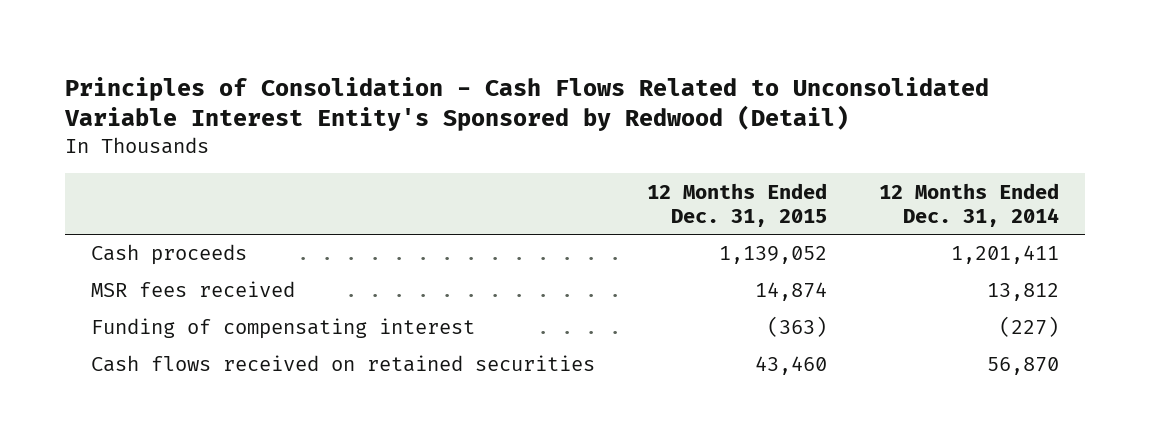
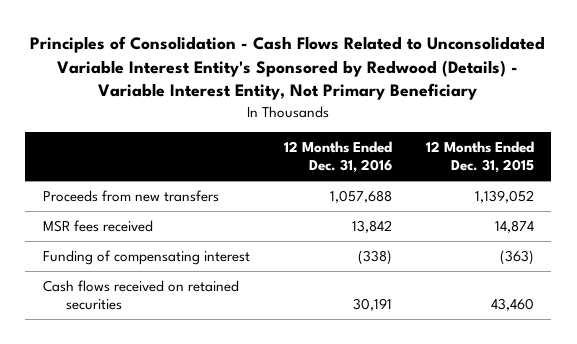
[63,76,989,132] Principles of Consolidation - Cash Flows Related to Unconsolidated Variable Interest Entity's Sponsored by Redwood (Detail) -> [30,36,546,101] Principles of Consolidation - Cash Flows Related to Unconsolidated Variable Interest Entity's Sponsored by Redwood (Details) - Variable Interest Entity, Not Primary Beneficiary
[879,182,1060,227] 12 Months Ended Dec. 31, 2014 -> none
none -> [283,141,392,174] 12 Months Ended Dec. 31, 2016
[90,244,247,266] Cash proceeds -> [42,189,219,202] Proceeds from new transfers

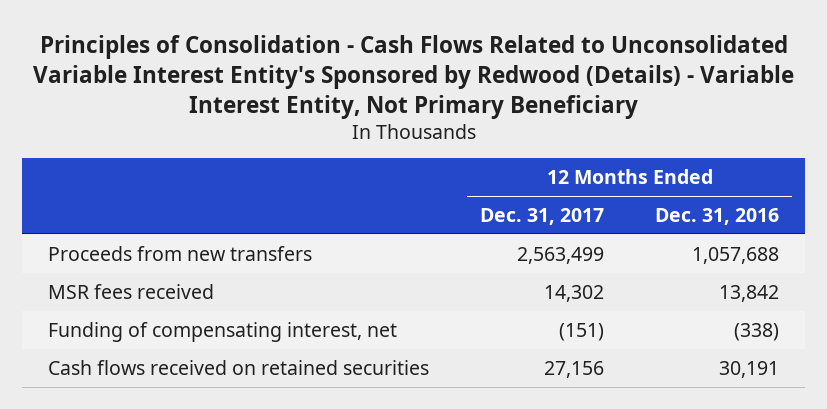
[426,141,535,174] 12 Months Ended Dec. 31, 2015 -> none
none -> [480,207,605,225] Dec. 31, 2017
[42,249,250,265] Funding of compensating interest -> [48,321,398,342] Funding of compensating interest, net

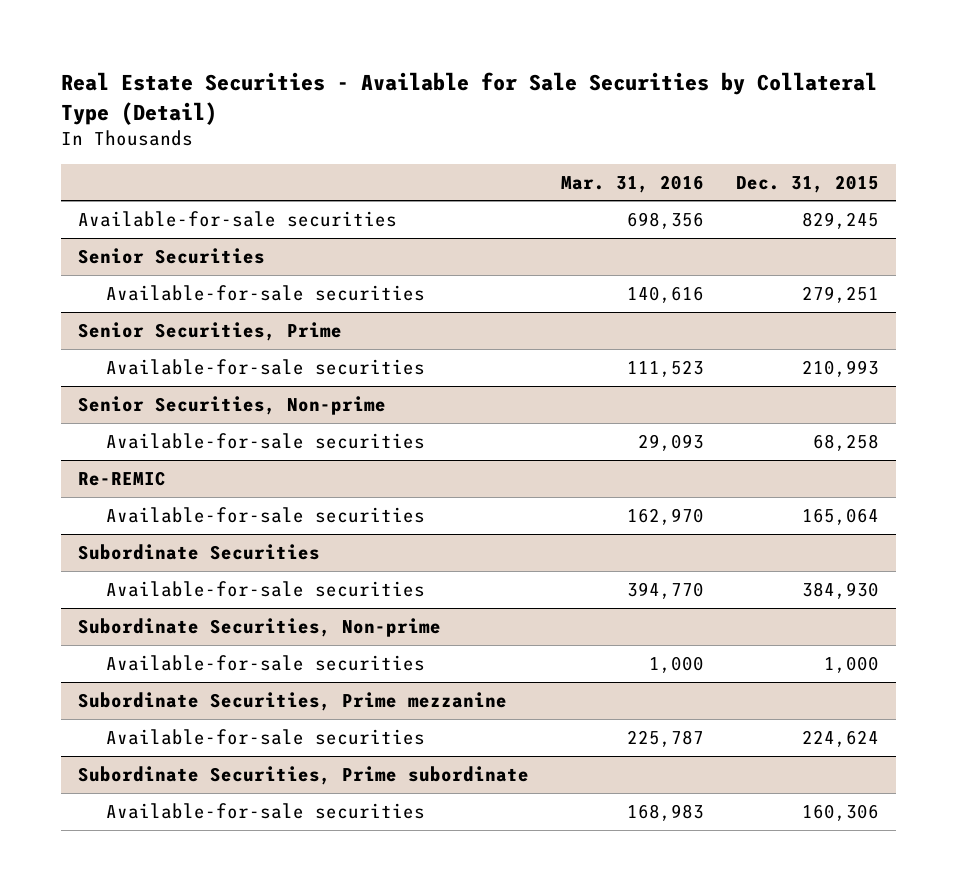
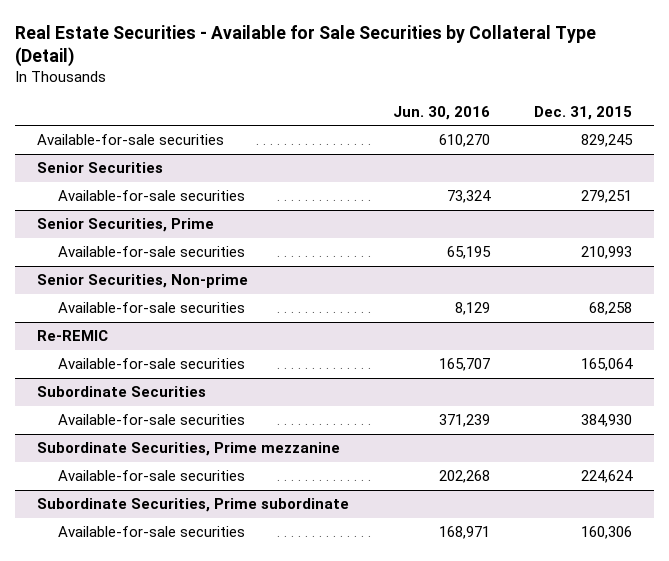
[560,174,704,193] Mar. 31, 2016 -> none
none -> [393,105,491,120] Jun. 30, 2016
[77,617,441,637] Subordinate Securities, Non-prime -> none
[106,654,426,671] Available-for-sale securities -> none

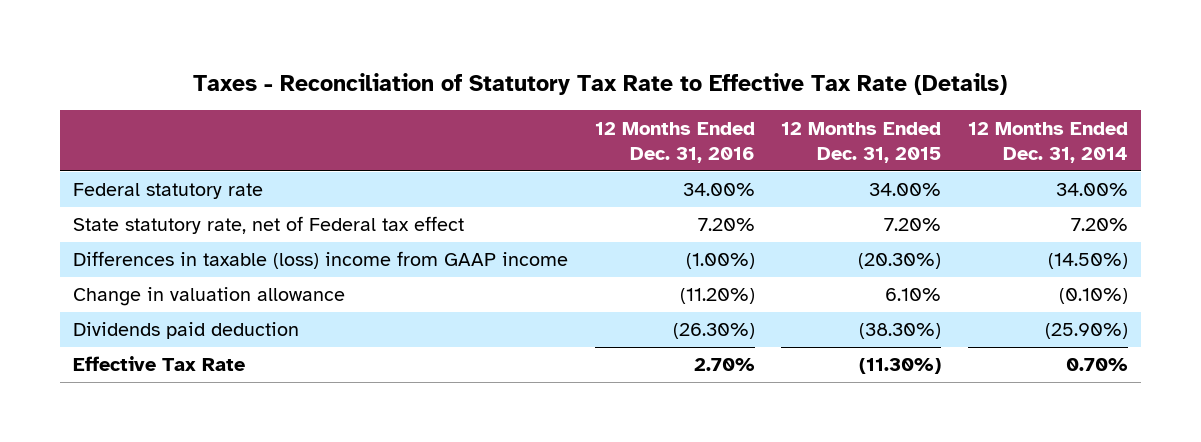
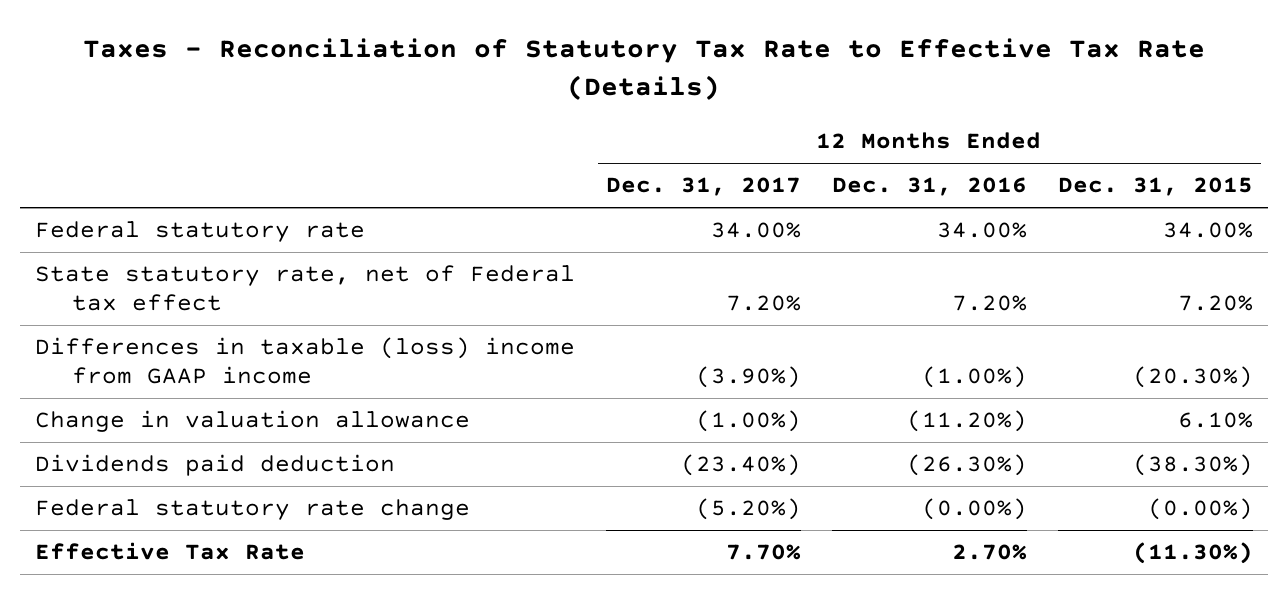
[967,121,1128,163] 12 Months Ended Dec. 31, 2014 -> none
none -> [606,177,802,197] Dec. 31, 2017
none -> [35,499,471,521] Federal statutory rate change

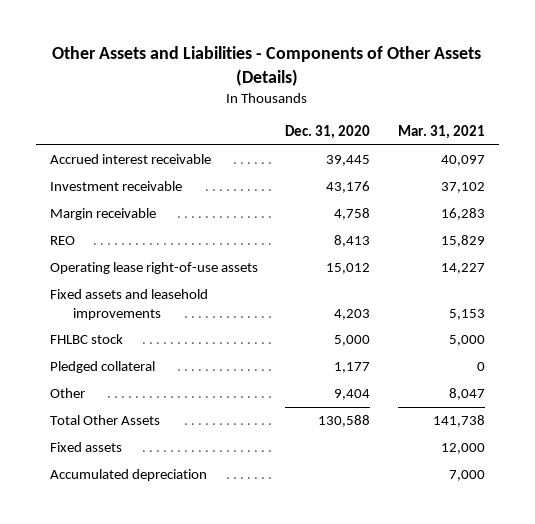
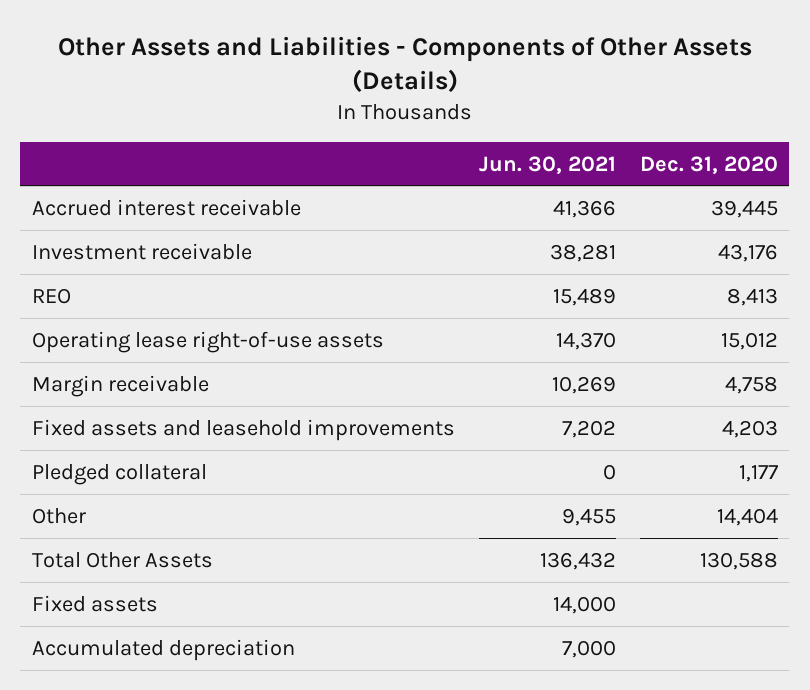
[398,125,486,140] Mar. 31, 2021 -> none
none -> [478,155,616,174] Jun. 30, 2021
[49,208,156,221] Margin receivable -> [32,374,210,397] Margin receivable
[49,334,123,345] FHLBC stock -> none
[334,389,371,401] 9,404 -> [716,507,778,526] 14,404

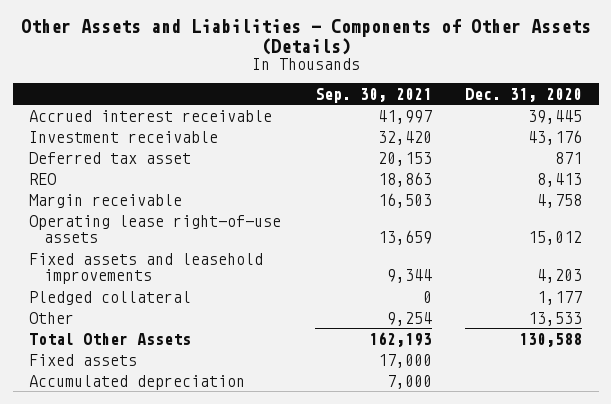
[478,155,616,174] Jun. 30, 2021 -> none
none -> [314,87,432,103] Sep. 30, 2021
none -> [29,151,192,164] Deferred tax asset
[32,330,385,353] Operating lease right-of-use assets -> [29,214,282,244] Operating lease right-of-use assets
[716,507,778,526] 14,404 -> [528,311,583,326] 13,533

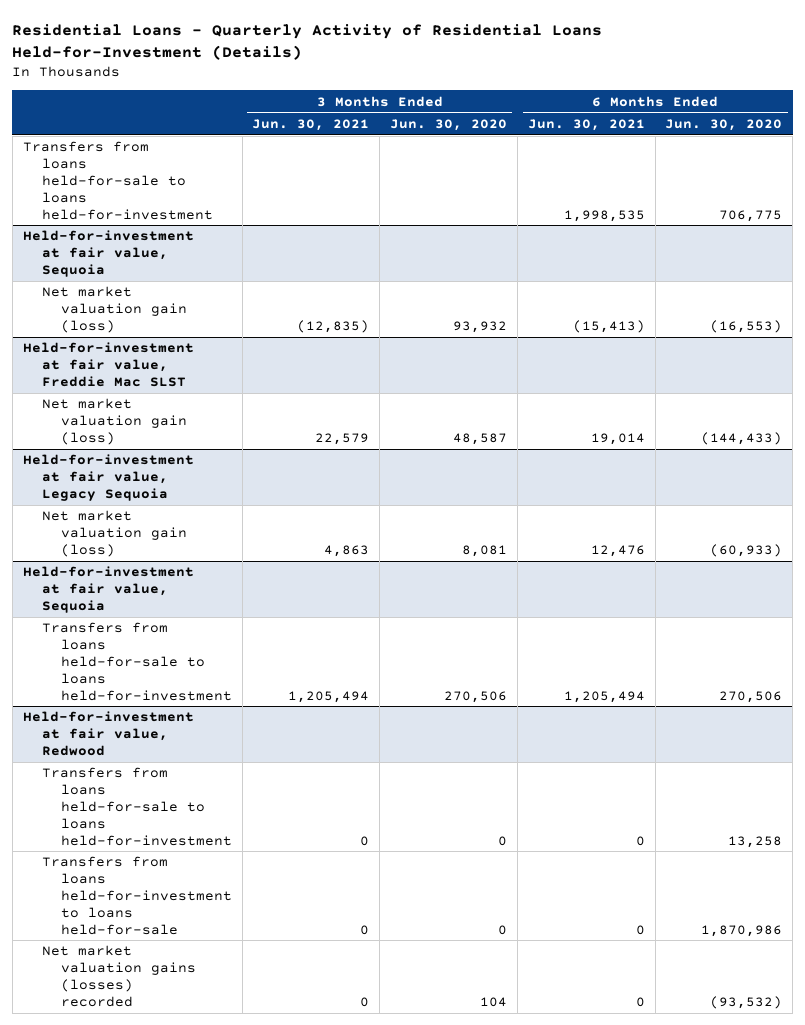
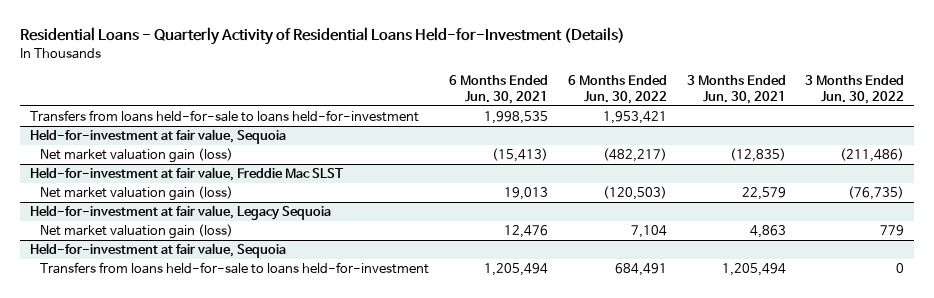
[390,118,508,131] Jun. 30, 2020 -> none
[665,118,783,131] Jun. 30, 2020 -> none
none -> [567,75,667,104] 6 Months Ended Jun. 30, 2022
none -> [805,75,905,104] 3 Months Ended Jun. 30, 2022
[590,432,645,445] 19,014 -> [504,187,549,201] 19,013
[22,711,194,756] Held-for-investment at fair value, Redwood -> none
[41,767,232,846] Transfers from loans held-for-sale to loans held-for-investment -> none
[41,856,232,935] Transfers from loans held-for-investment to loans held-for-sale -> none
[41,945,196,1007] Net market valuation gains (losses) recorded -> none

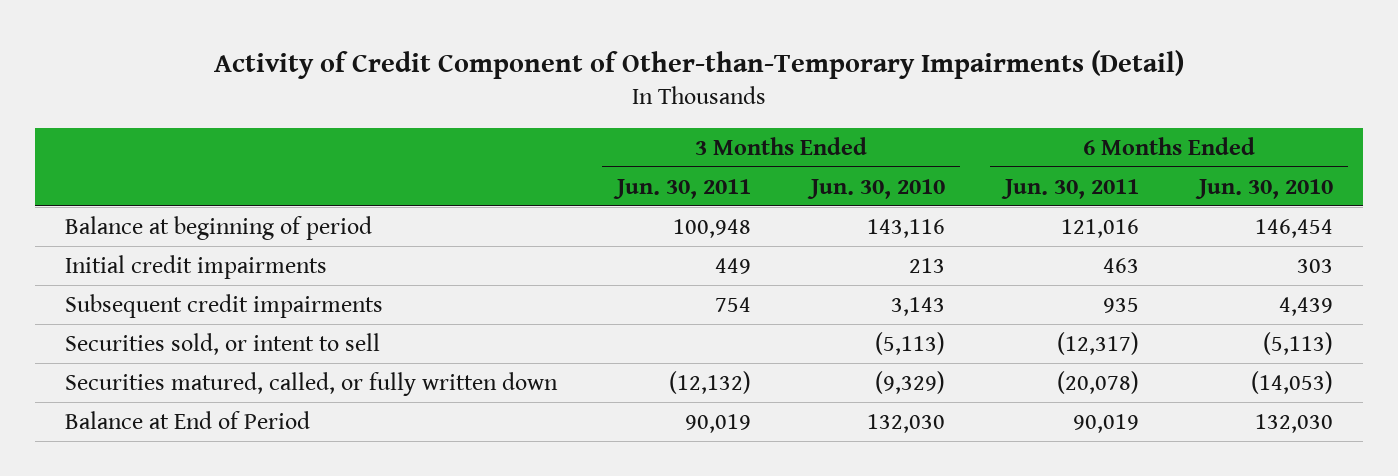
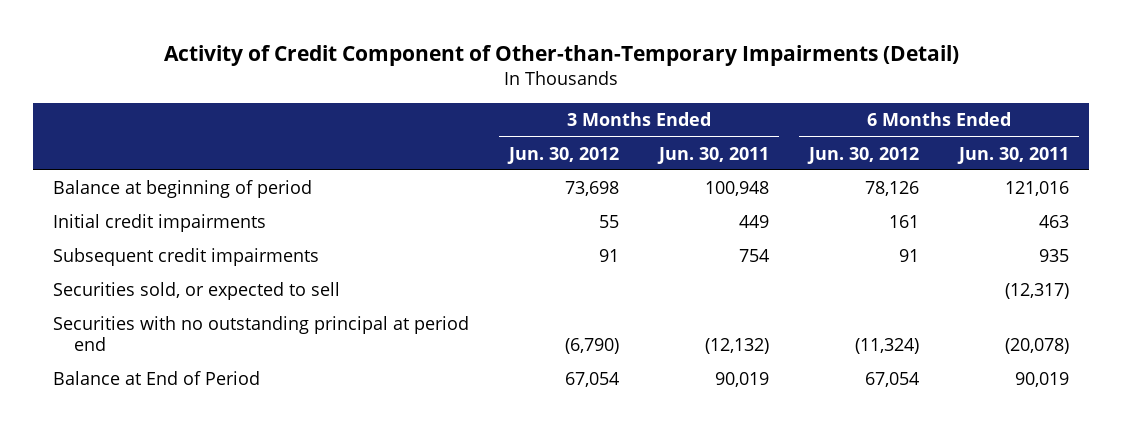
[807,178,946,199] Jun. 30, 2010 -> none
[1195,178,1334,199] Jun. 30, 2010 -> none
none -> [507,146,620,164] Jun. 30, 2012
none -> [807,146,920,164] Jun. 30, 2012
[64,332,380,355] Securities sold, or intent to sell -> [53,282,341,301] Securities sold, or expected to sell
[64,371,558,396] Securities matured, called, or fully written down -> [53,316,470,352] Securities with no outstanding principal at period end

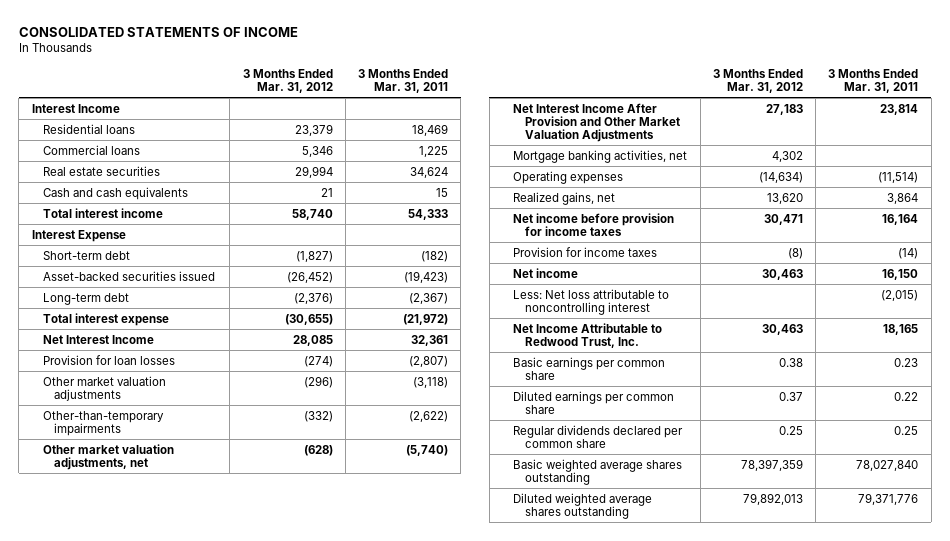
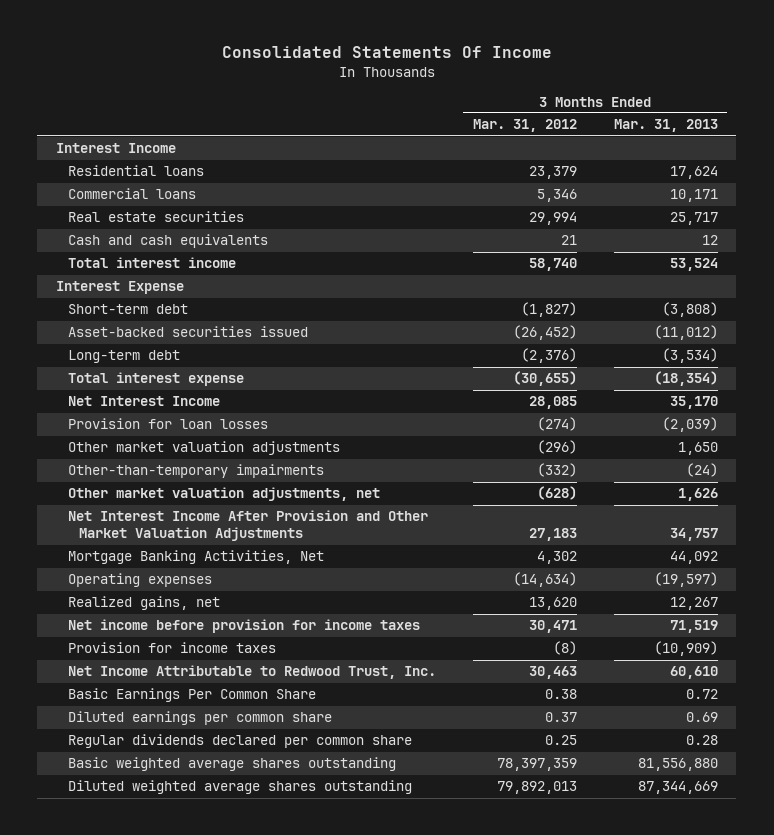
[18,26,298,37] CONSOLIDATED STATEMENTS OF INCOME -> [221,46,552,59] Consolidated Statements Of Income
[358,69,449,94] 3 Months Ended Mar. 31, 2011 -> none
none -> [613,119,718,133] Mar. 31, 2013
[513,149,688,163] Mortgage banking activities, net -> [67,550,324,565] Mortgage Banking Activities, Net
[513,267,579,278] Net income -> none
[513,288,670,315] Less: Net loss attributable to noncontrolling interest -> none
[513,356,666,380] Basic earnings per common share -> [67,688,316,703] Basic Earnings Per Common Share

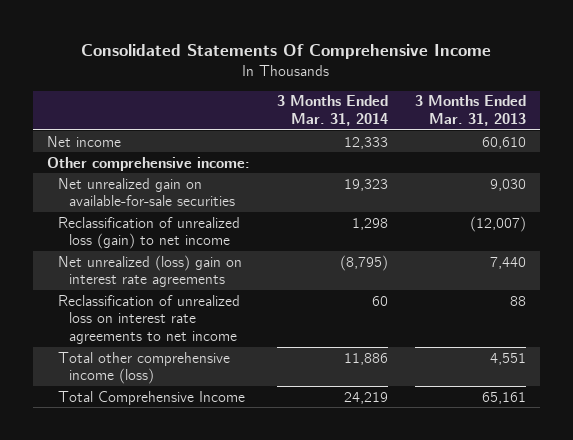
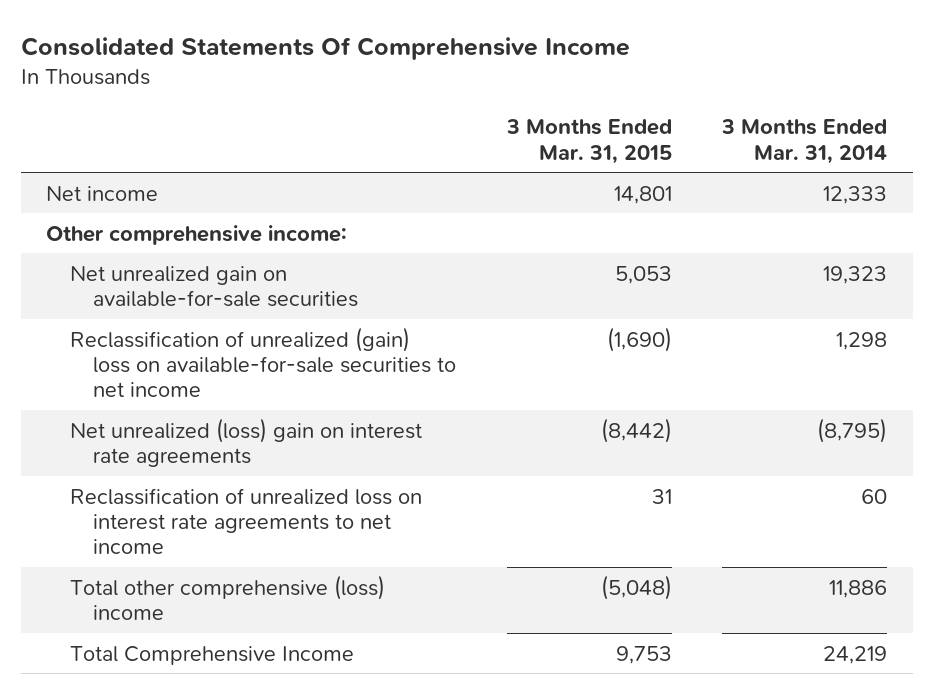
[414,95,526,127] 3 Months Ended Mar. 31, 2013 -> none
none -> [505,119,672,164] 3 Months Ended Mar. 31, 2015
[57,216,240,250] Reclassification of unrealized loss (gain) to net income -> [69,326,456,398] Reclassification of unrealized (gain) loss on available-for-sale securities to net income
[57,351,230,385] Total other comprehensive income (loss) -> [69,574,385,621] Total other comprehensive (loss) income

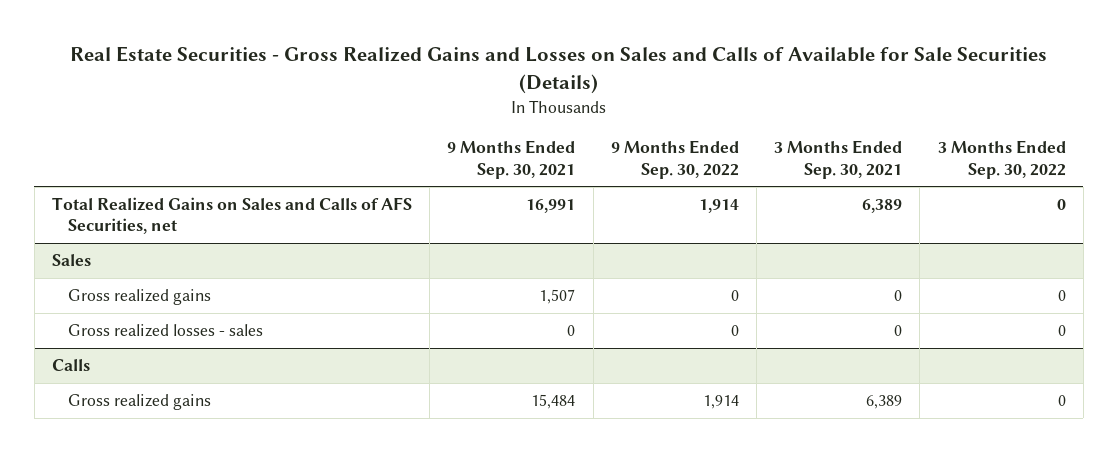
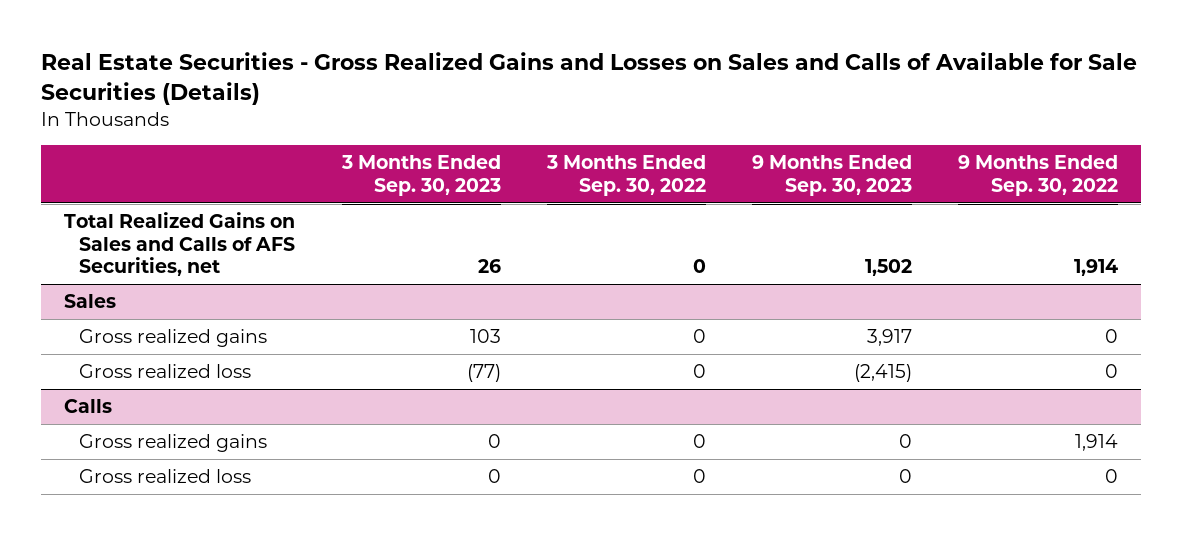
[447,140,576,179] 9 Months Ended Sep. 30, 2021 -> none
[774,140,903,179] 3 Months Ended Sep. 30, 2021 -> none
none -> [340,155,501,197] 3 Months Ended Sep. 30, 2023
none -> [751,155,912,197] 9 Months Ended Sep. 30, 2023
[67,324,263,338] Gross realized losses - sales -> [79,364,252,379] Gross realized loss
none -> [79,469,252,484] Gross realized loss

